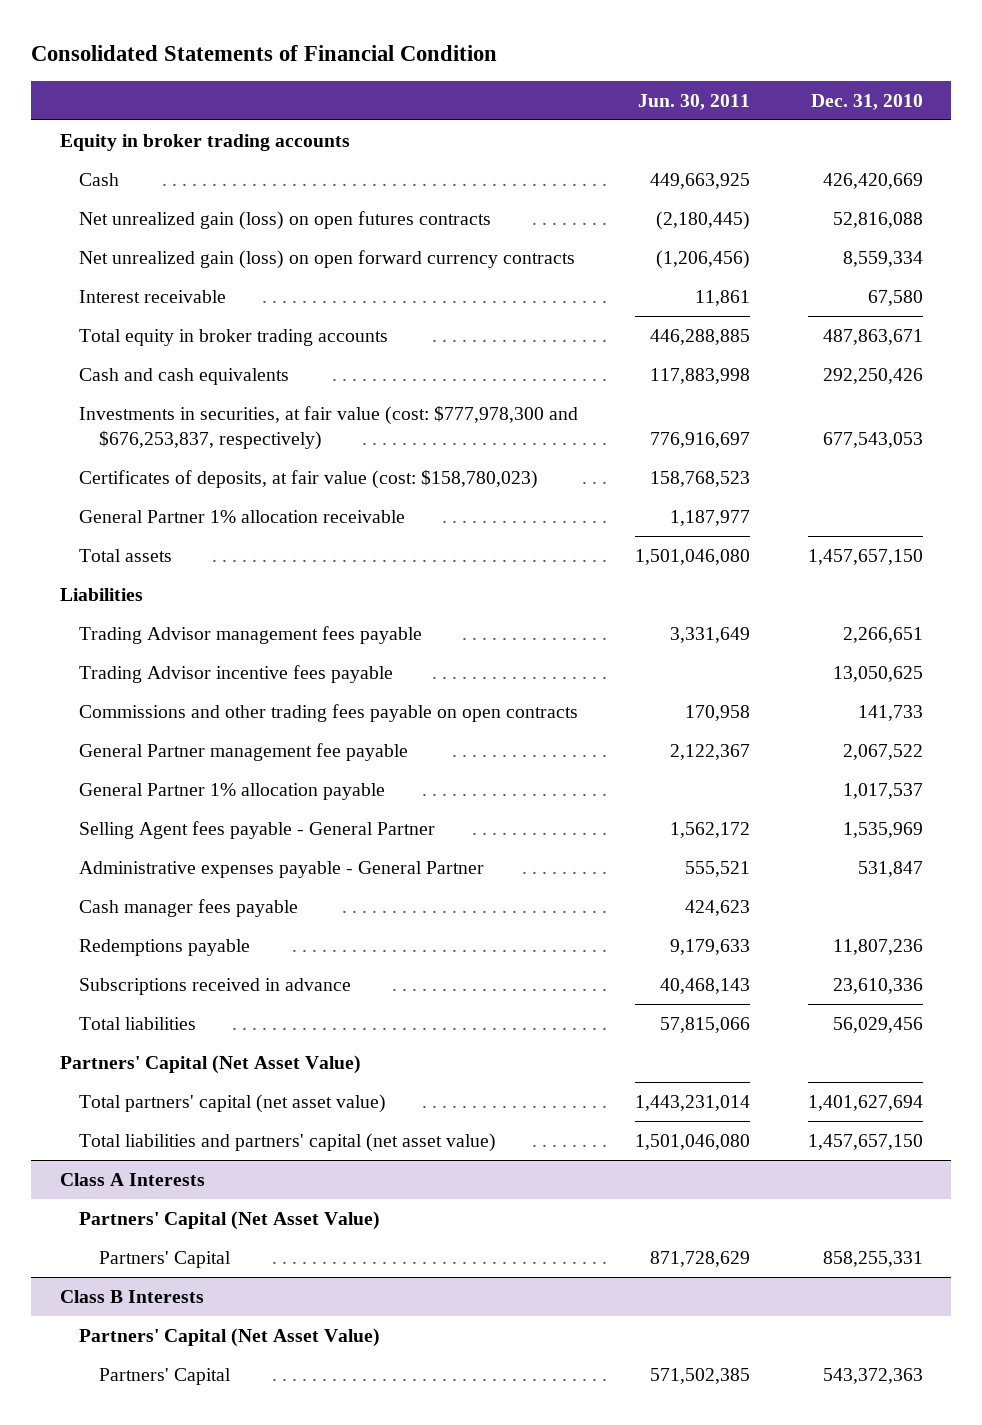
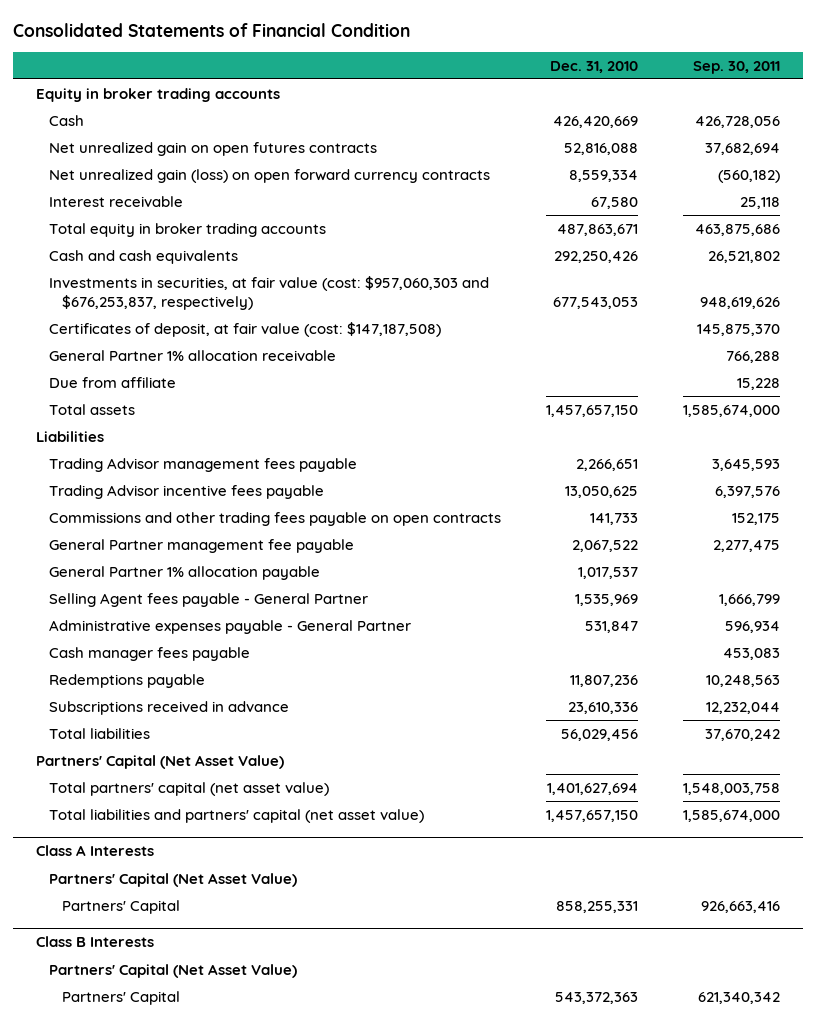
[638,93,751,110] Jun. 30, 2011 -> none
none -> [693,60,781,74] Sep. 30, 2011
[79,210,492,230] Net unrealized gain (loss) on open futures contracts -> [48,141,377,156] Net unrealized gain on open futures contracts
[79,405,579,450] Investments in securities, at fair value (cost: $777,978,300 and $676,253,837, respectively) -> [48,275,489,310] Investments in securities, at fair value (cost: $957,060,303 and $676,253,837, respectively)
[79,469,539,489] Certificates of deposits, at fair value (cost: $158,780,023) -> [48,321,441,337] Certificates of deposit, at fair value (cost: $147,187,508)
none -> [48,376,176,388] Due from affiliate

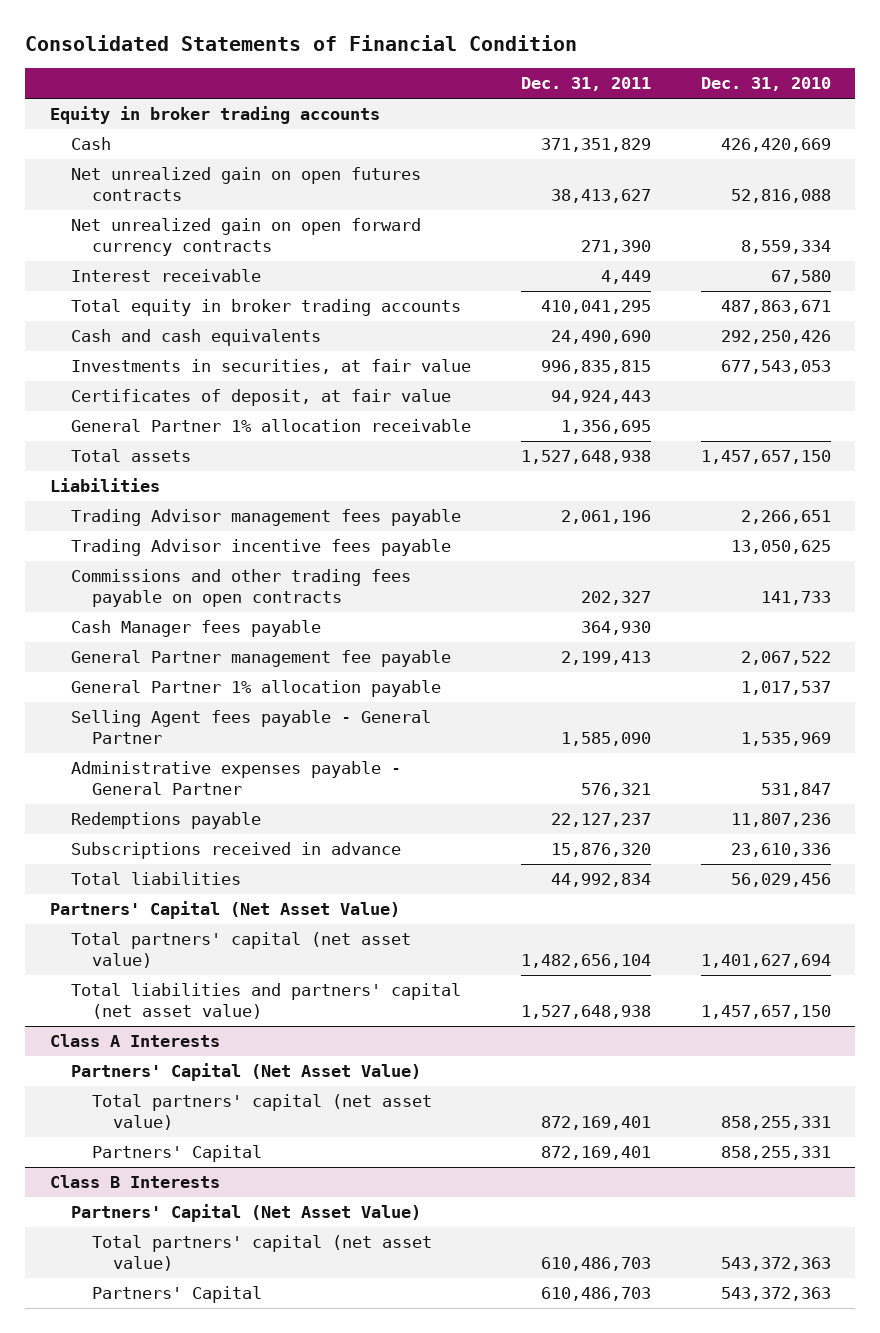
[693,60,781,74] Sep. 30, 2011 -> none
none -> [520,77,651,92] Dec. 31, 2011
[48,168,490,183] Net unrealized gain (loss) on open forward currency contracts -> [70,218,421,256] Net unrealized gain on open forward currency contracts
[48,275,489,310] Investments in securities, at fair value (cost: $957,060,303 and $676,253,837, respectively) -> [70,359,471,375] Investments in securities, at fair value
[48,321,441,337] Certificates of deposit, at fair value (cost: $147,187,508) -> [70,389,451,407] Certificates of deposit, at fair value
[48,376,176,388] Due from affiliate -> none
none -> [70,620,321,638] Cash Manager fees payable
[48,646,250,661] Cash manager fees payable -> none
none -> [92,1094,433,1130] Total partners' capital (net asset value)
none -> [92,1235,433,1271] Total partners' capital (net asset value)

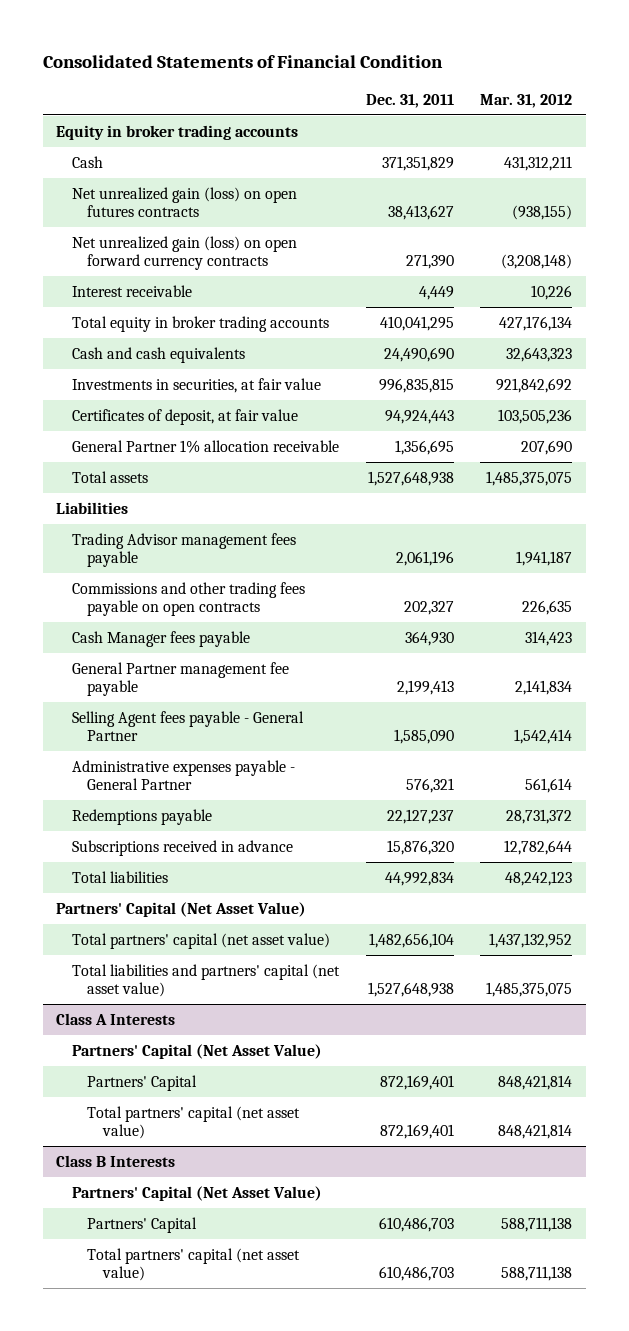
[700,77,831,92] Dec. 31, 2010 -> none
none -> [480,93,573,108] Mar. 31, 2012
[70,167,421,201] Net unrealized gain on open futures contracts -> [71,186,297,218] Net unrealized gain (loss) on open futures contracts
[70,218,421,256] Net unrealized gain on open forward currency contracts -> [71,235,297,271] Net unrealized gain (loss) on open forward currency contracts
[70,539,451,557] Trading Advisor incentive fees payable -> none
[70,680,441,698] General Partner 1% allocation payable -> none
[92,1094,433,1130] Total partners' capital (net asset value) -> [87,1105,301,1140] Total partners' capital (net asset value)
[92,1235,433,1271] Total partners' capital (net asset value) -> [87,1247,301,1282] Total partners' capital (net asset value)

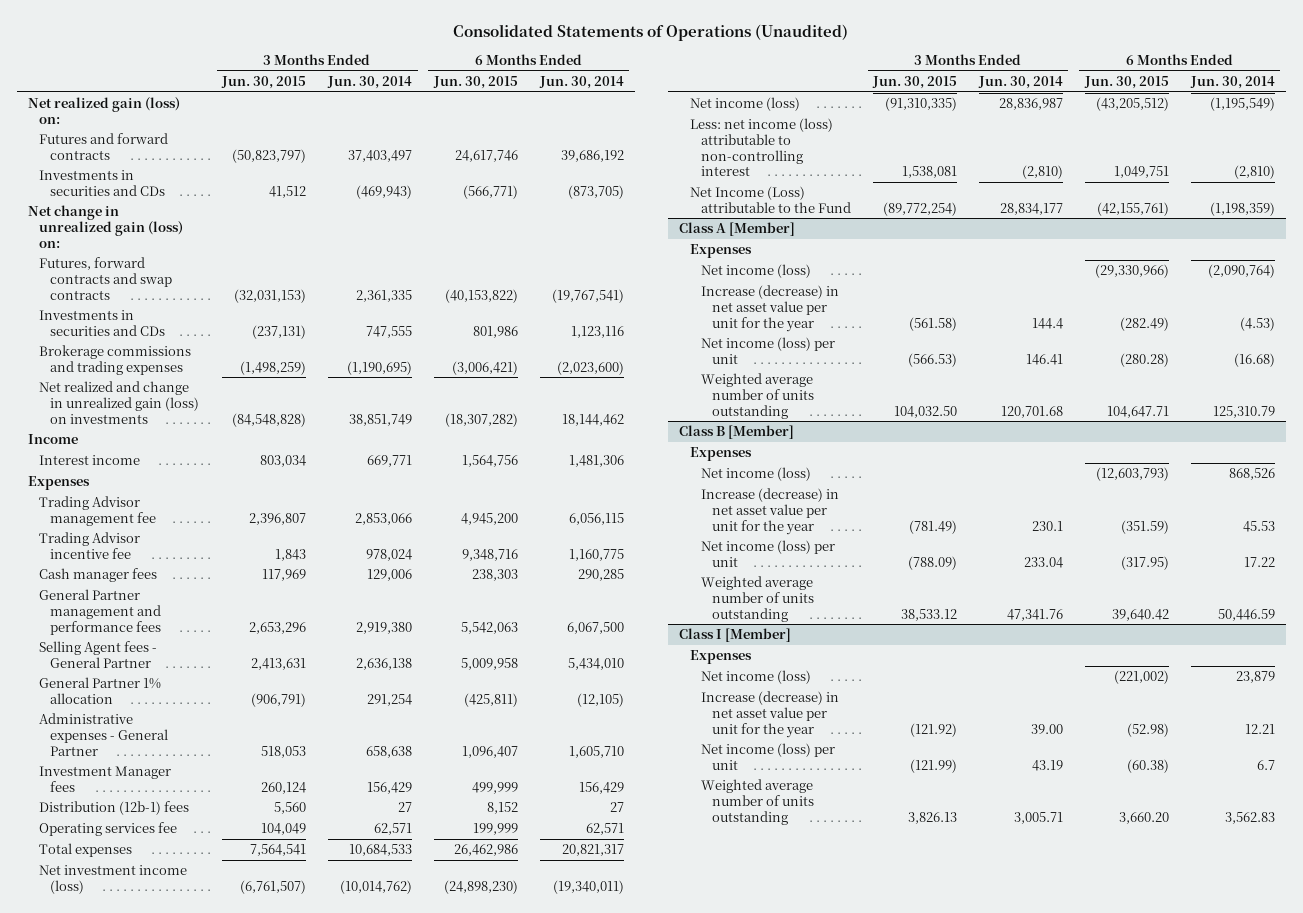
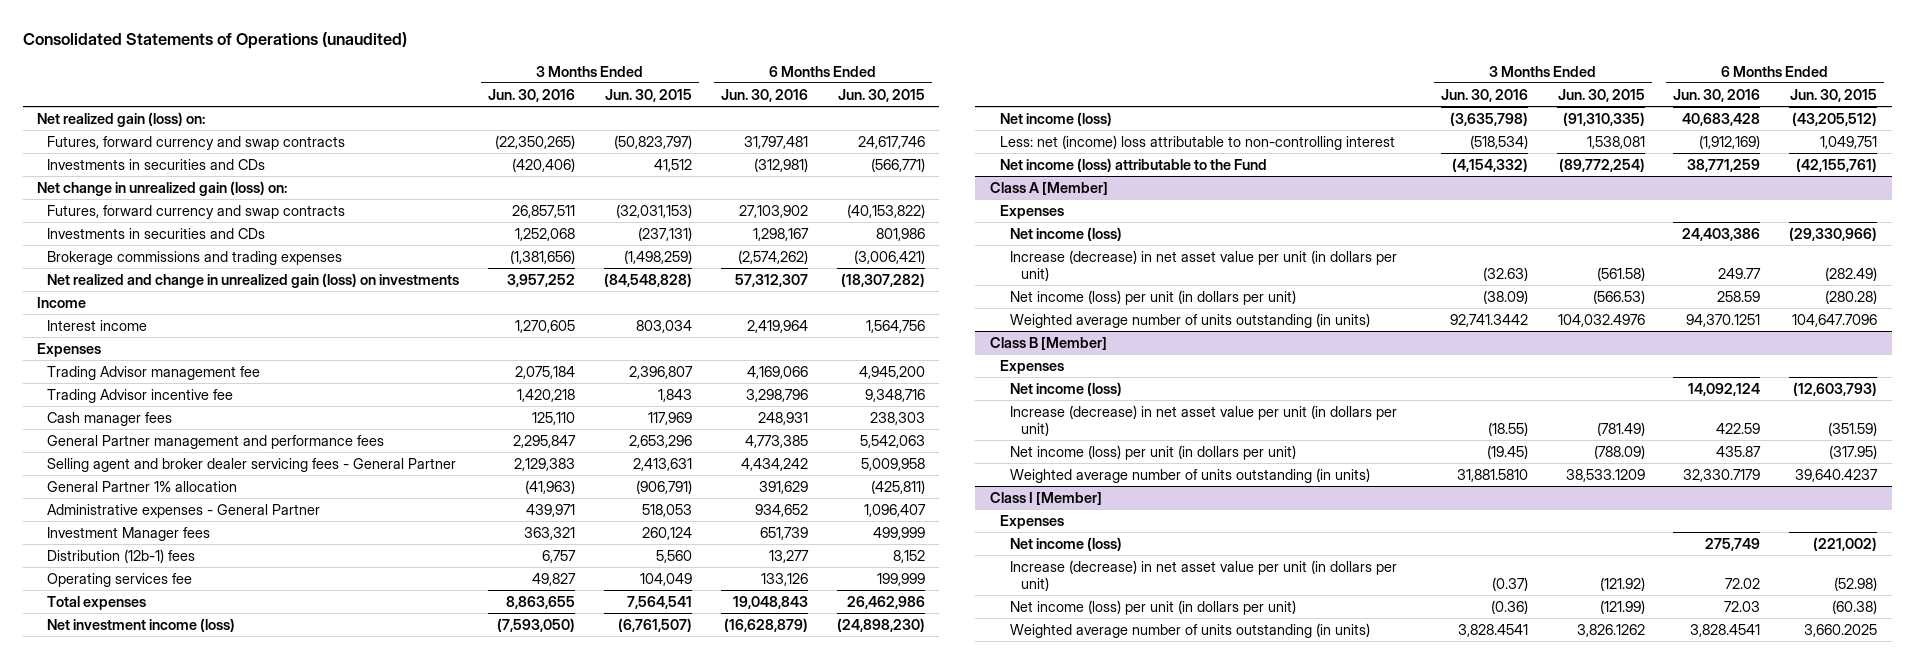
[453,24,849,42] Consolidated Statements of Operations (Unaudited) -> [22,32,407,50] Consolidated Statements of Operations (unaudited)
[327,76,413,90] Jun. 30, 2014 -> none
[538,76,624,90] Jun. 30, 2014 -> none
none -> [488,88,576,102] Jun. 30, 2016
none -> [720,88,808,102] Jun. 30, 2016
[38,133,168,160] Futures and forward contracts -> [47,135,346,150] Futures, forward currency and swap contracts
[38,257,173,300] Futures, forward contracts and swap contracts -> [47,204,346,219] Futures, forward currency and swap contracts
[38,641,157,668] Selling Agent fees - General Partner -> [47,457,457,472] Selling agent and broker dealer servicing fees - General Partner
[689,118,833,177] Less: net income (loss) attributable to non-controlling interest -> [1000,134,1396,150] Less: net (income) loss attributable to non-controlling interest
[689,186,852,213] Net Income (Loss) attributable to the Fund -> [1000,157,1268,172] Net income (loss) attributable to the Fund
[701,285,840,332] Increase (decrease) in net asset value per unit for the year -> [1010,249,1398,281] Increase (decrease) in net asset value per unit (in dollars per unit)
[701,337,836,364] Net income (loss) per unit -> [1010,289,1297,305] Net income (loss) per unit (in dollars per unit)
[701,373,815,419] Weighted average number of units outstanding -> [1010,312,1371,328] Weighted average number of units outstanding (in units)
[894,405,958,418] 104,032.50 -> [1557,313,1645,327] 104,032.4976
[1106,405,1169,418] 104,647.71 -> [1792,313,1878,327] 104,647.7096
[701,488,840,535] Increase (decrease) in net asset value per unit for the year -> [1010,404,1398,436] Increase (decrease) in net asset value per unit (in dollars per unit)
[701,540,836,567] Net income (loss) per unit -> [1010,444,1297,460] Net income (loss) per unit (in dollars per unit)
[701,576,815,622] Weighted average number of units outstanding -> [1010,467,1371,483] Weighted average number of units outstanding (in units)
[901,608,958,621] 38,533.12 -> [1565,468,1645,482] 38,533.1209
[1111,608,1169,621] 39,640.42 -> [1795,468,1879,482] 39,640.4237
[701,691,840,738] Increase (decrease) in net asset value per unit for the year -> [1010,559,1398,591] Increase (decrease) in net asset value per unit (in dollars per unit)
[701,743,836,770] Net income (loss) per unit -> [1010,599,1297,615] Net income (loss) per unit (in dollars per unit)
[701,779,815,825] Weighted average number of units outstanding -> [1010,622,1371,638] Weighted average number of units outstanding (in units)
[908,811,958,824] 3,826.13 -> [1576,623,1645,637] 3,826.1262
[1118,811,1169,824] 3,660.20 -> [1804,623,1878,637] 3,660.2025

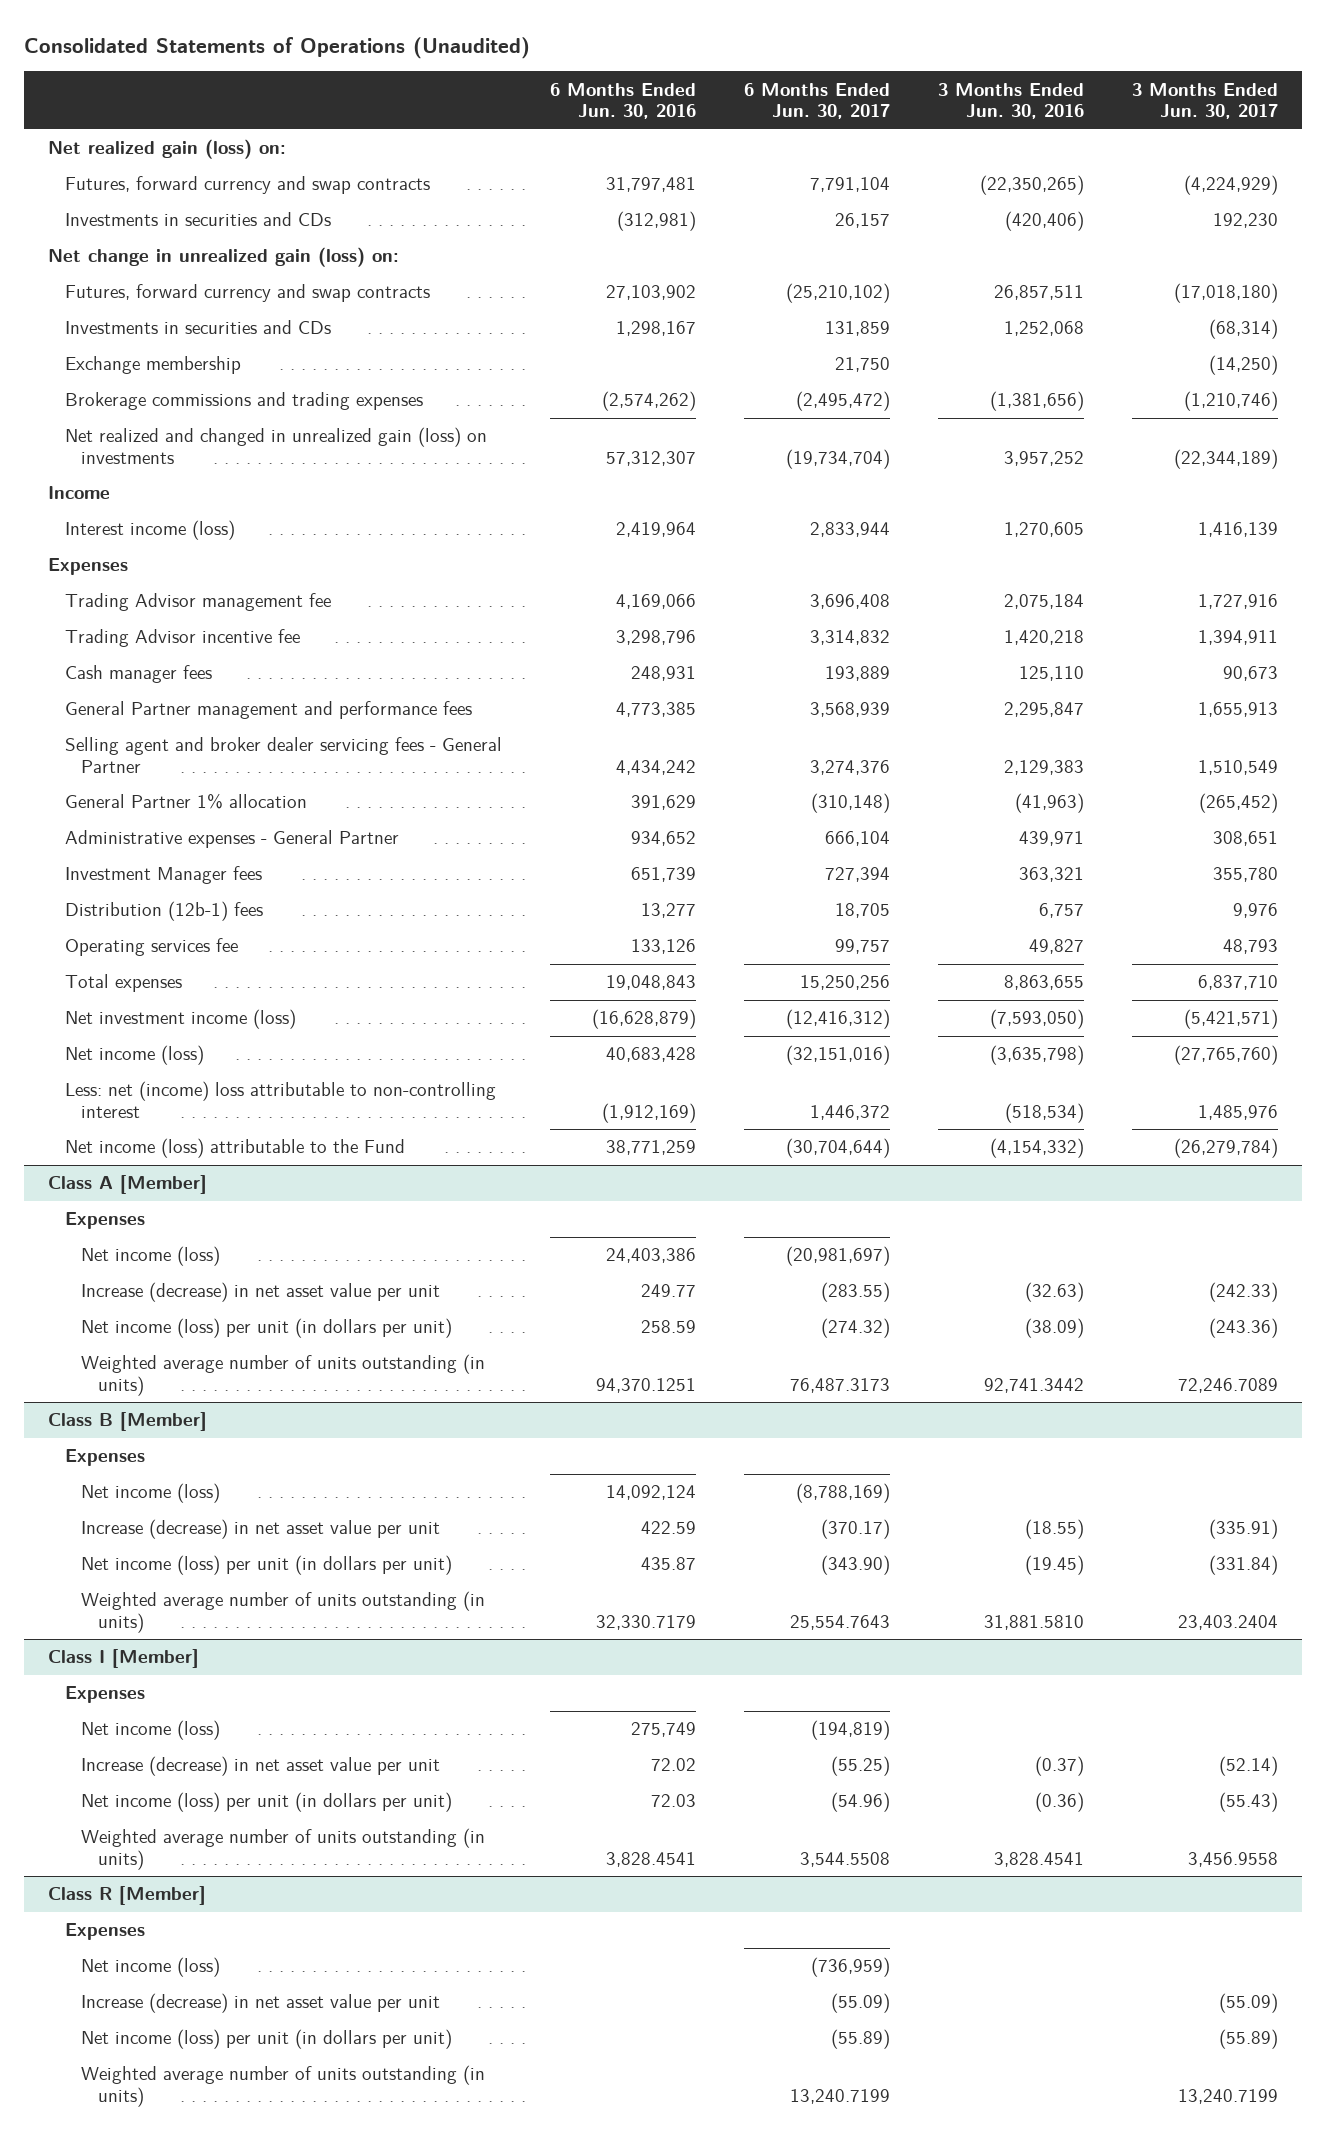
[22,32,407,50] Consolidated Statements of Operations (unaudited) -> [24,36,531,59] Consolidated Statements of Operations (Unaudited)
[605,88,693,102] Jun. 30, 2015 -> none
[837,88,925,102] Jun. 30, 2015 -> none
none -> [743,82,890,119] 6 Months Ended Jun. 30, 2017
none -> [1132,82,1279,119] 3 Months Ended Jun. 30, 2017
none -> [64,356,241,375] Exchange membership
[47,272,460,288] Net realized and change in unrealized gain (loss) on investments -> [64,427,487,464] Net realized and changed in unrealized gain (loss) on investments
[47,319,148,331] Interest income -> [64,520,235,541] Interest income (loss)
[1010,249,1398,281] Increase (decrease) in net asset value per unit (in dollars per unit) -> [81,1282,441,1303] Increase (decrease) in net asset value per unit
[1010,404,1398,436] Increase (decrease) in net asset value per unit (in dollars per unit) -> [81,1519,441,1540] Increase (decrease) in net asset value per unit
[1010,559,1398,591] Increase (decrease) in net asset value per unit (in dollars per unit) -> [81,1756,441,1777] Increase (decrease) in net asset value per unit
none -> [48,1886,207,1906] Class R [Member]
none -> [64,1923,145,1941] Expenses
none -> [81,1957,221,1978] Net income (loss)
none -> [81,1993,441,2014] Increase (decrease) in net asset value per unit
none -> [81,2029,453,2050] Net income (loss) per unit (in dollars per unit)
none -> [81,2065,486,2107] Weighted average number of units outstanding (in units)

